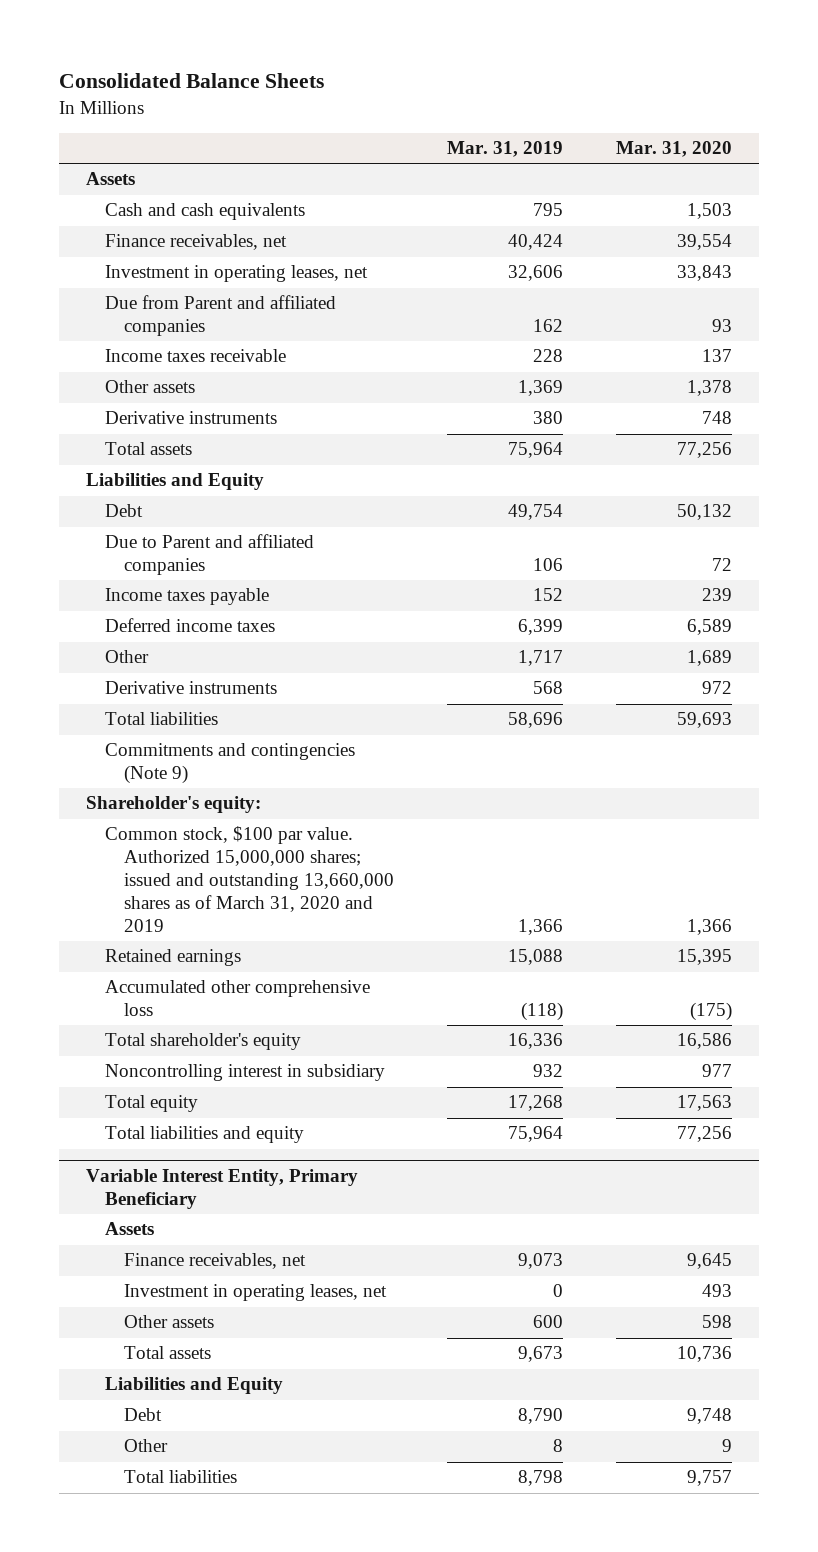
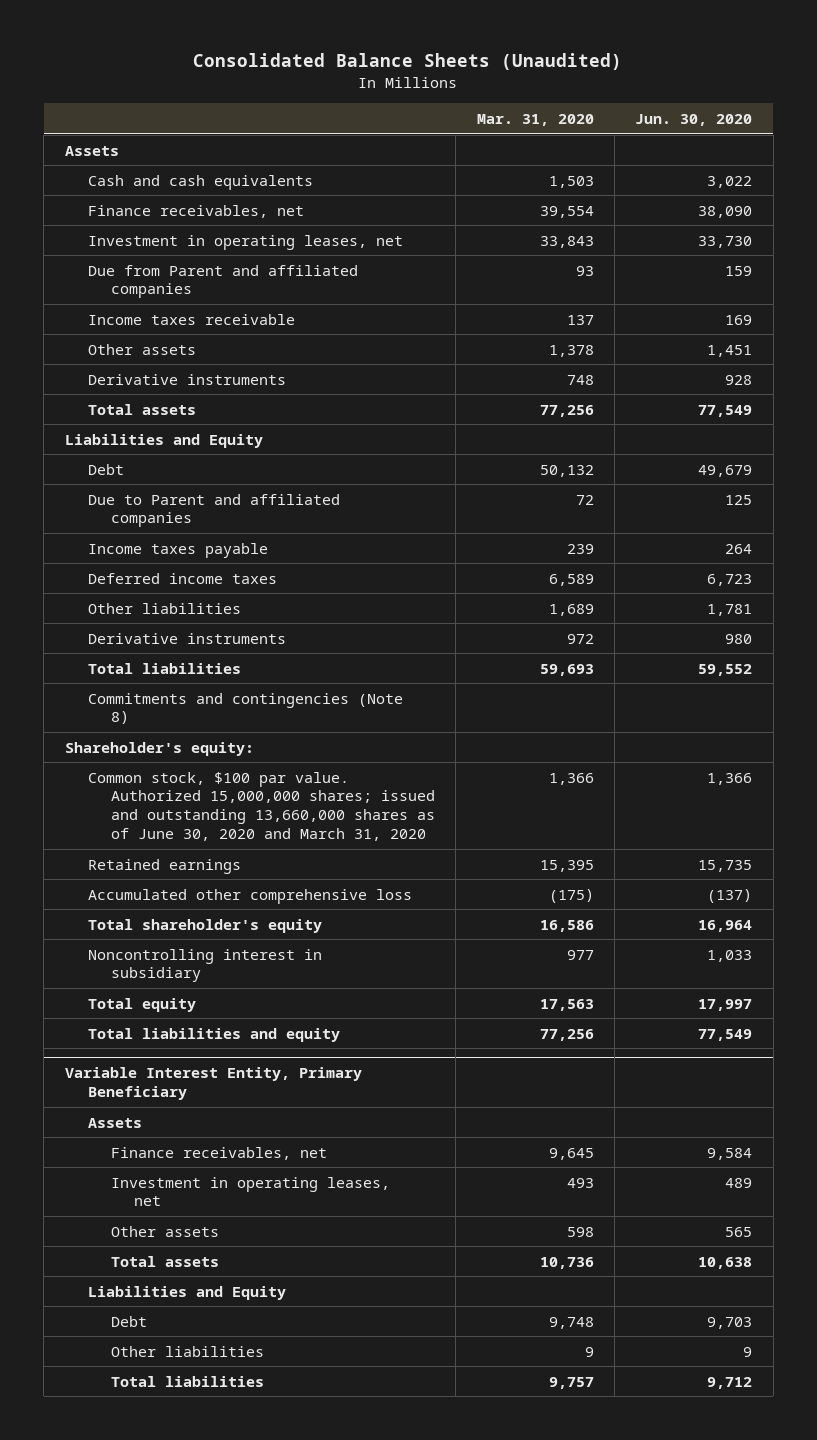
[59,73,325,89] Consolidated Balance Sheets -> [193,53,623,71] Consolidated Balance Sheets (Unaudited)
[447,141,564,158] Mar. 31, 2019 -> none
none -> [635,113,753,126] Jun. 30, 2020
[105,650,150,664] Other -> [87,602,241,614] Other liabilities
[105,743,356,785] Commitments and contingencies (Note 9) -> [87,692,403,725] Commitments and contingencies (Note 8)
[105,826,395,933] Common stock, $100 par value. Authorized 15,000,000 shares; issued and outstanding 13,660,000 shares as of March 31, 2020 and 2019 -> [87,771,436,841] Common stock, $100 par value. Authorized 15,000,000 shares; issued and outstanding 13,660,000 shares as of June 30, 2020 and March 31, 2020
[124,1439,169,1453] Other -> [111,1345,265,1357] Other liabilities

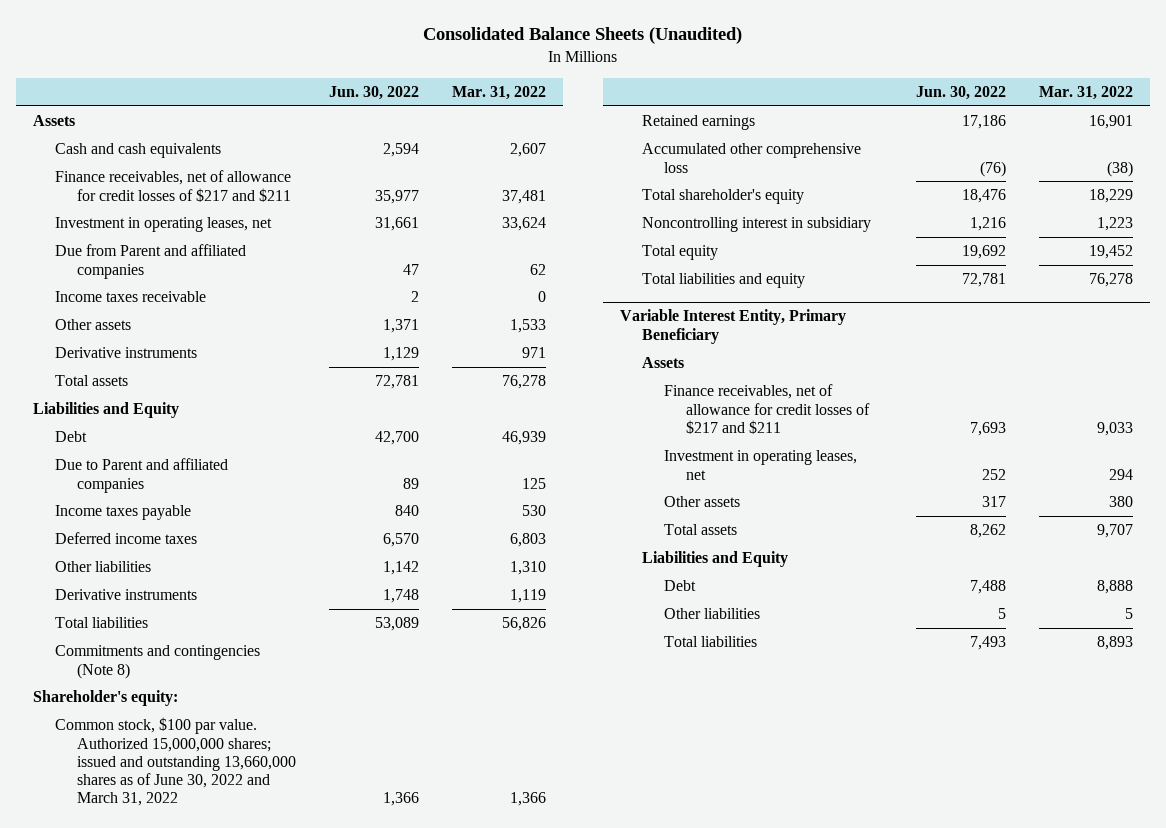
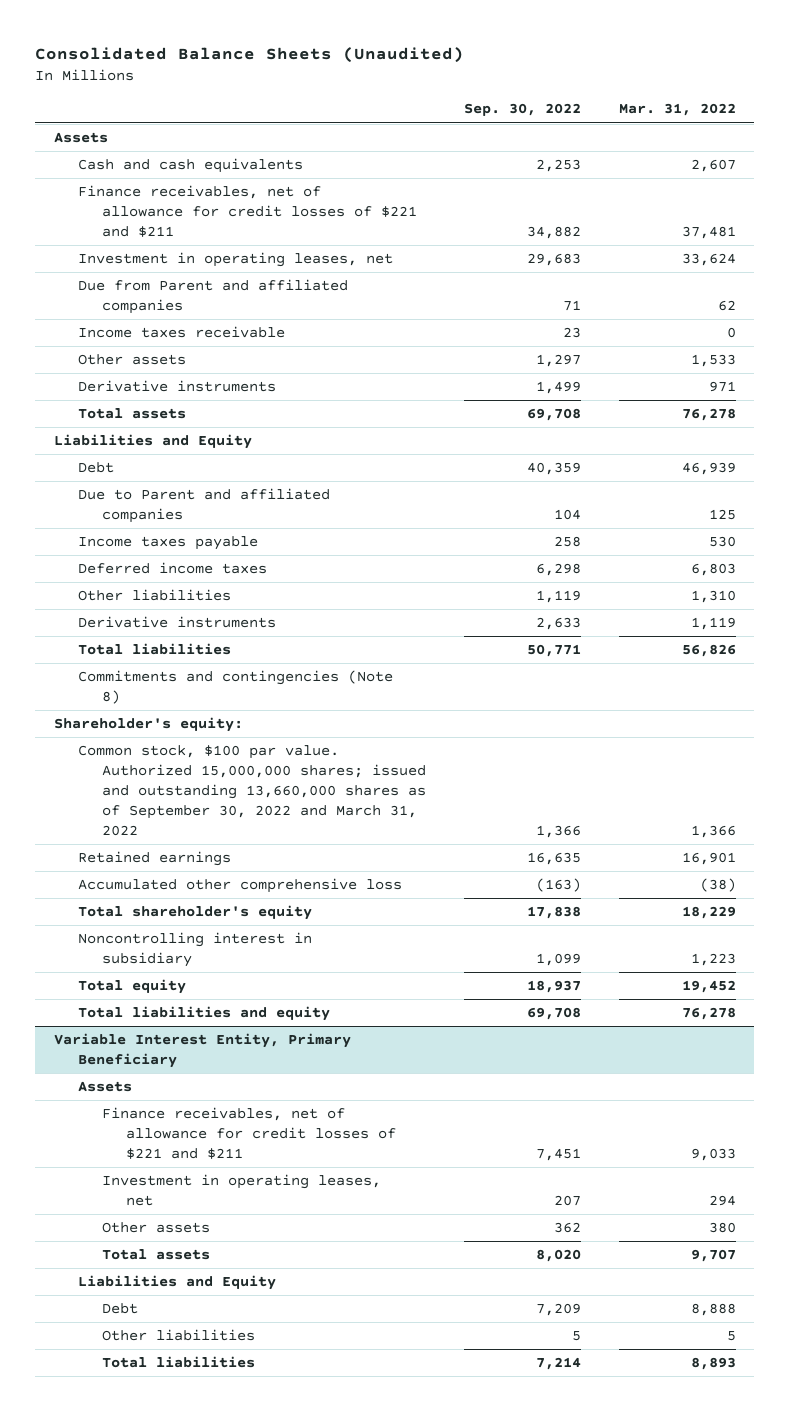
[329,86,420,101] Jun. 30, 2022 -> none
none -> [463,103,581,117] Sep. 30, 2022
[54,170,291,202] Finance receivables, net of allowance for credit losses of $217 and $211 -> [78,185,418,238] Finance receivables, net of allowance for credit losses of $221 and $211
[54,717,296,807] Common stock, $100 par value. Authorized 15,000,000 shares; issued and outstanding 13,660,000 shares as of June 30, 2022 and March 31, 2022 -> [78,745,427,836] Common stock, $100 par value. Authorized 15,000,000 shares; issued and outstanding 13,660,000 shares as of September 30, 2022 and March 31, 2022
[663,384,870,434] Finance receivables, net of allowance for credit losses of $217 and $211 -> [102,1107,397,1160] Finance receivables, net of allowance for credit losses of $221 and $211

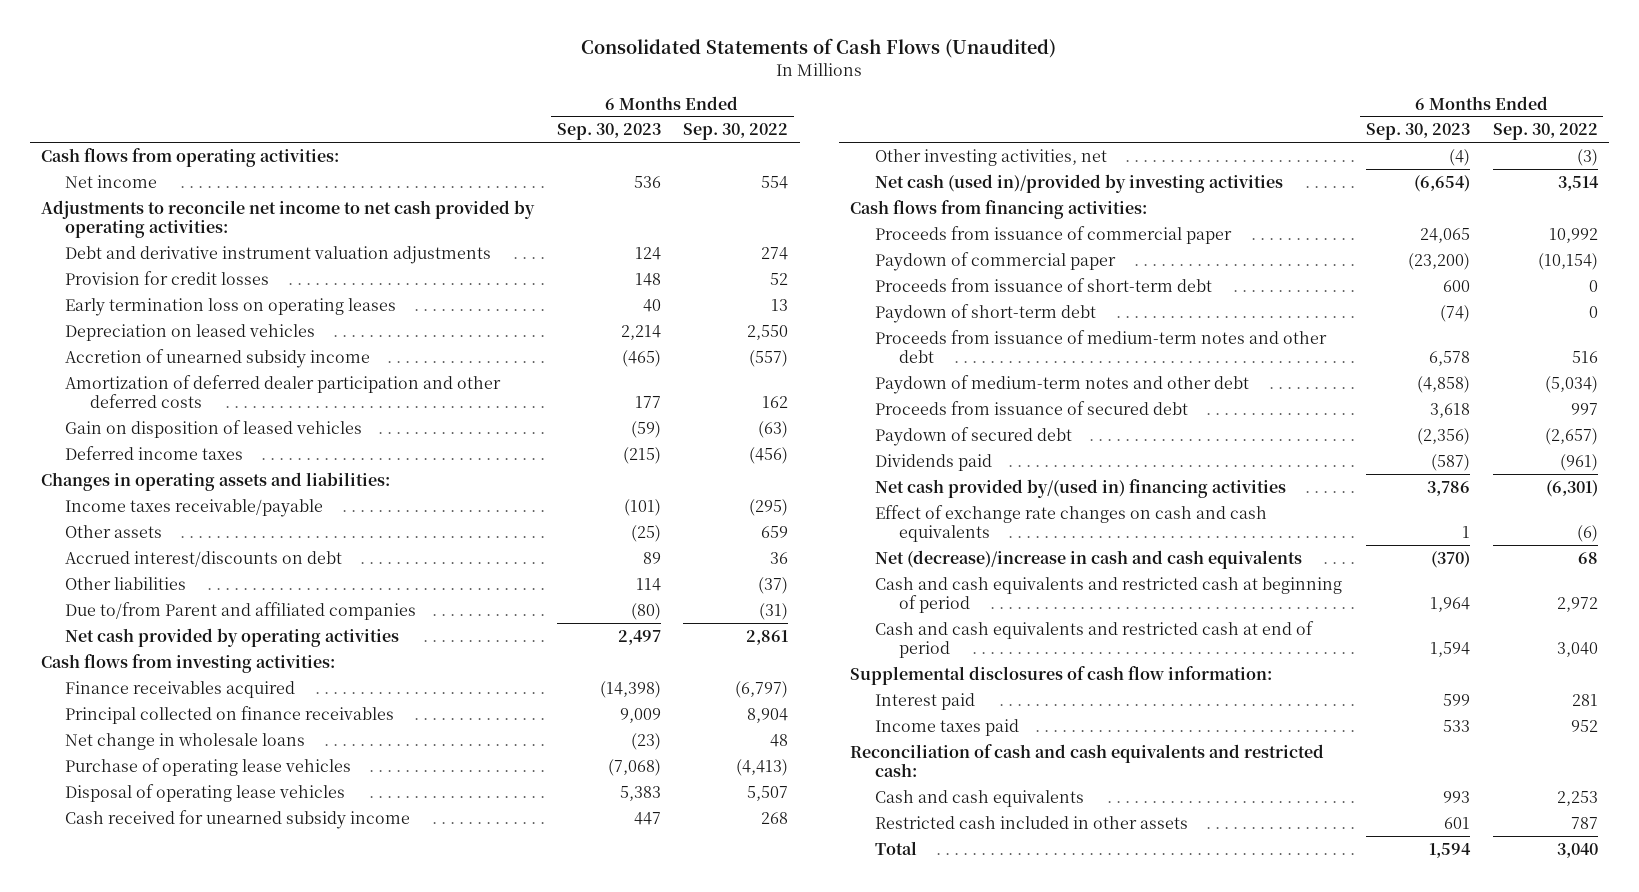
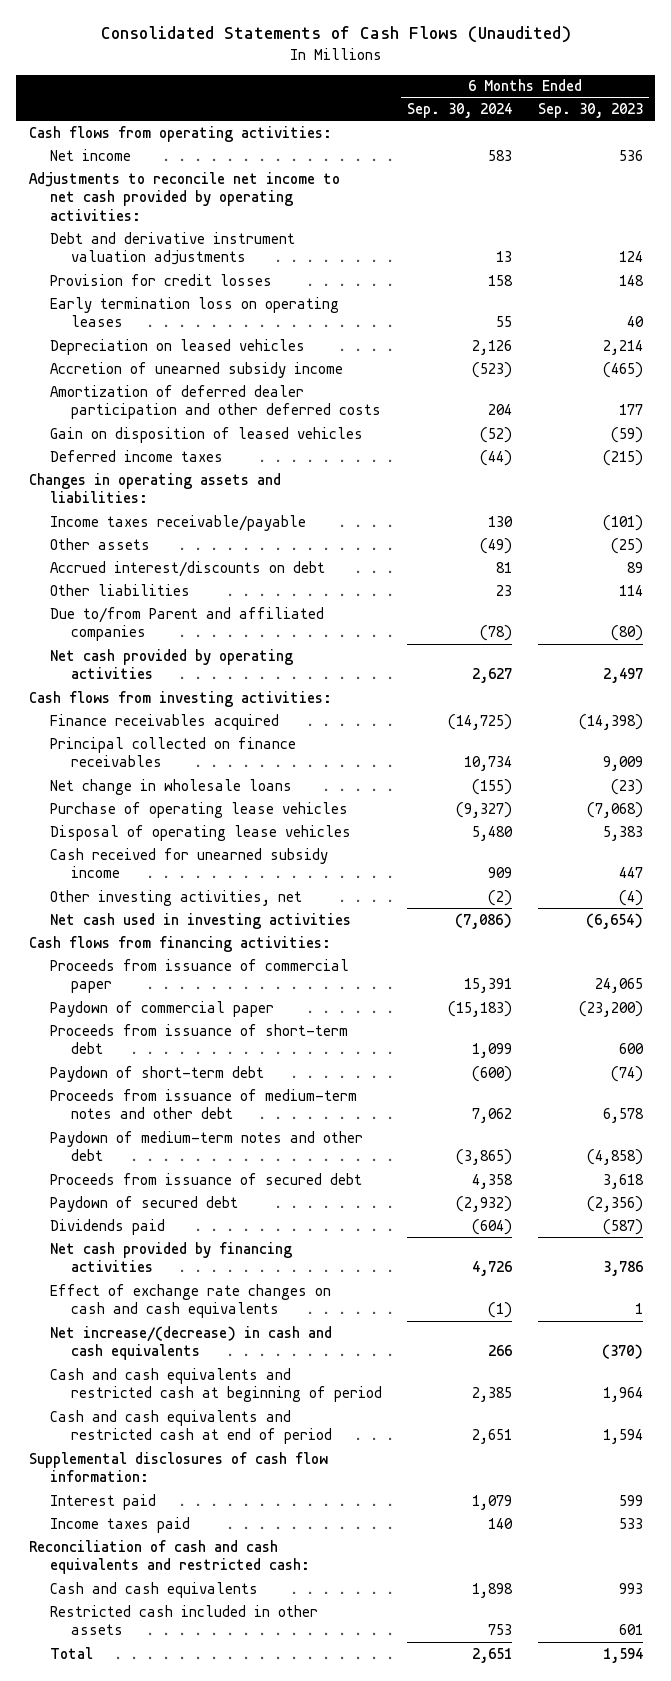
[683,123,789,141] Sep. 30, 2022 -> none
none -> [407,103,513,119] Sep. 30, 2024
[874,173,1283,193] Net cash (used in)/provided by investing activities -> [49,912,351,929] Net cash used in investing activities
[874,478,1286,498] Net cash provided by/(used in) financing activities -> [49,1241,292,1273] Net cash provided by financing activities
[874,549,1302,569] Net (decrease)/increase in cash and cash equivalents -> [49,1325,332,1361] Net increase/(decrease) in cash and cash equivalents

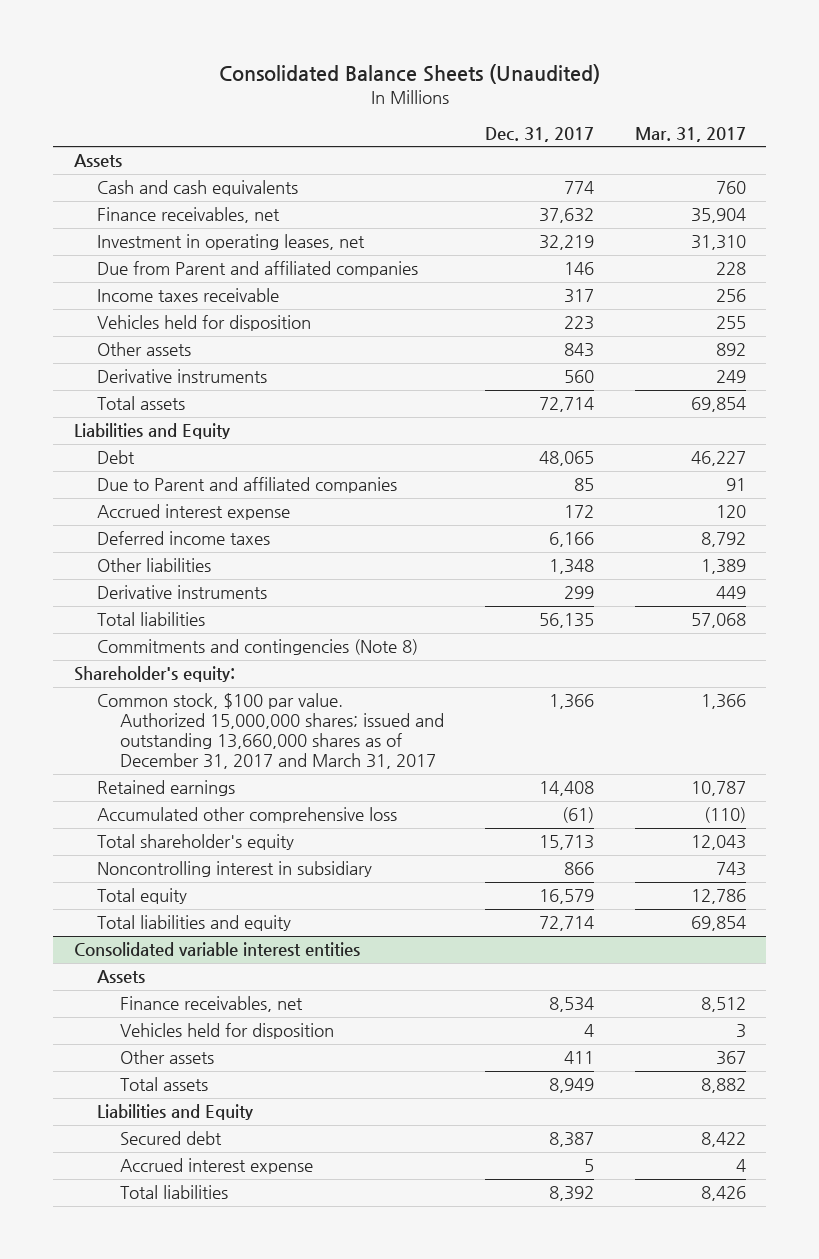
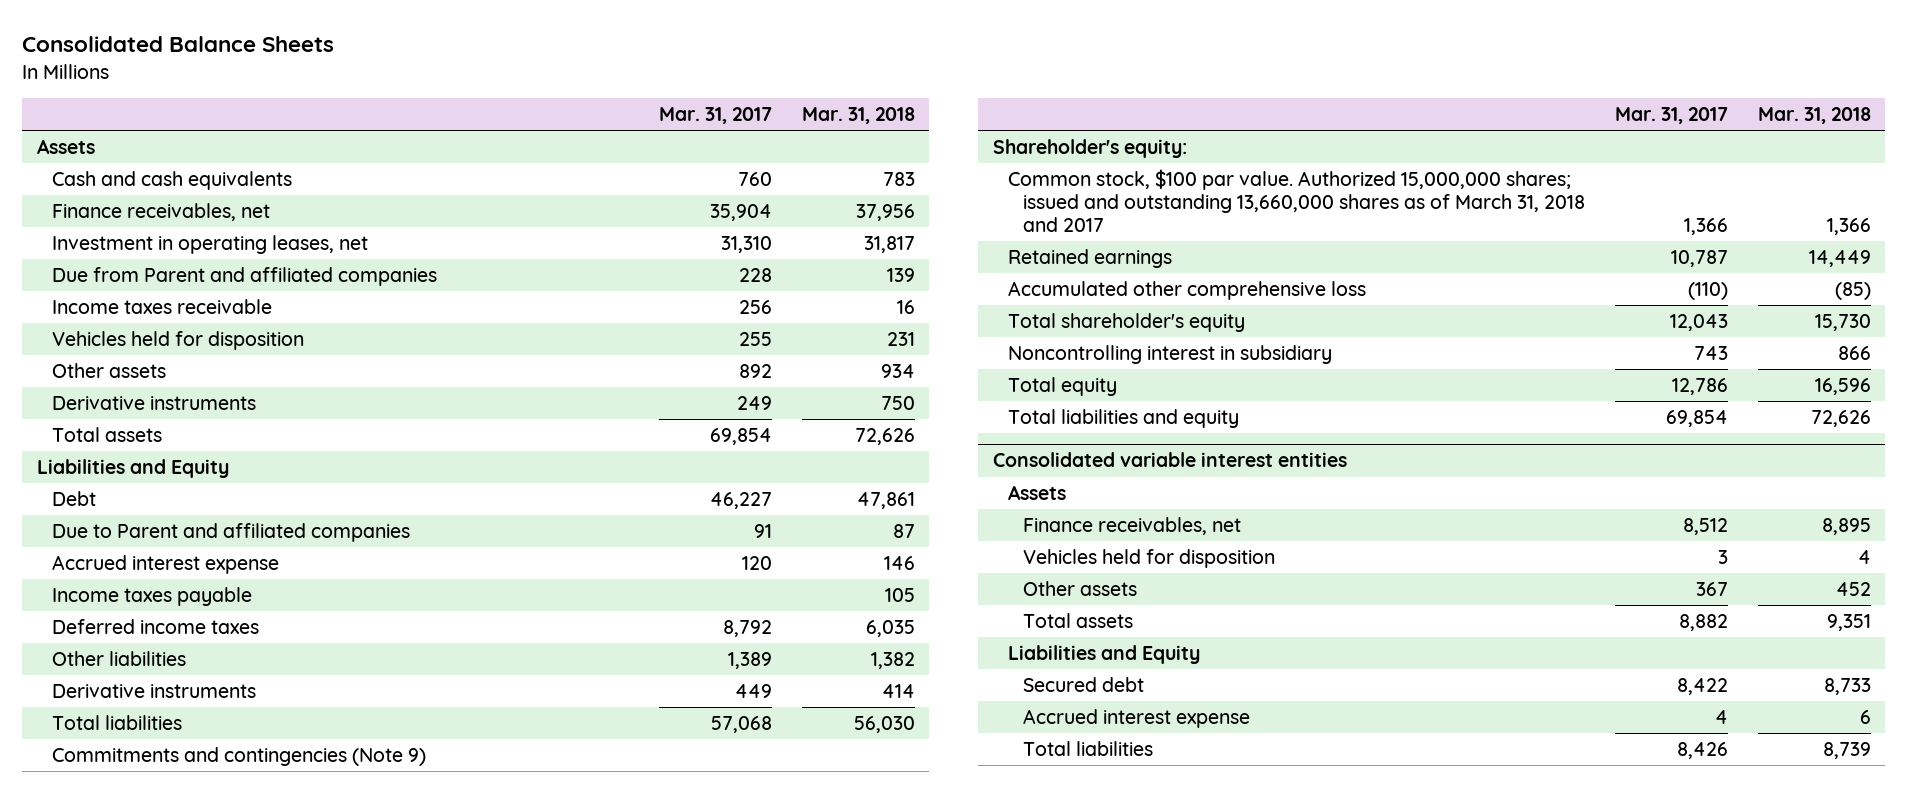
[218,63,600,84] Consolidated Balance Sheets (Unaudited) -> [22,36,335,53] Consolidated Balance Sheets
[484,126,594,142] Dec. 31, 2017 -> none
none -> [801,107,915,125] Mar. 31, 2018
none -> [52,586,253,606] Income taxes payable
[96,639,418,656] Commitments and contingencies (Note 8) -> [52,746,427,766] Commitments and contingencies (Note 9)
[96,693,444,770] Common stock, $100 par value. Authorized 15,000,000 shares; issued and outstanding 13,660,000 shares as of December 31, 2017 and March 31, 2017 -> [1008,168,1586,232] Common stock, $100 par value. Authorized 15,000,000 shares; issued and outstanding 13,660,000 shares as of March 31, 2018 and 2017

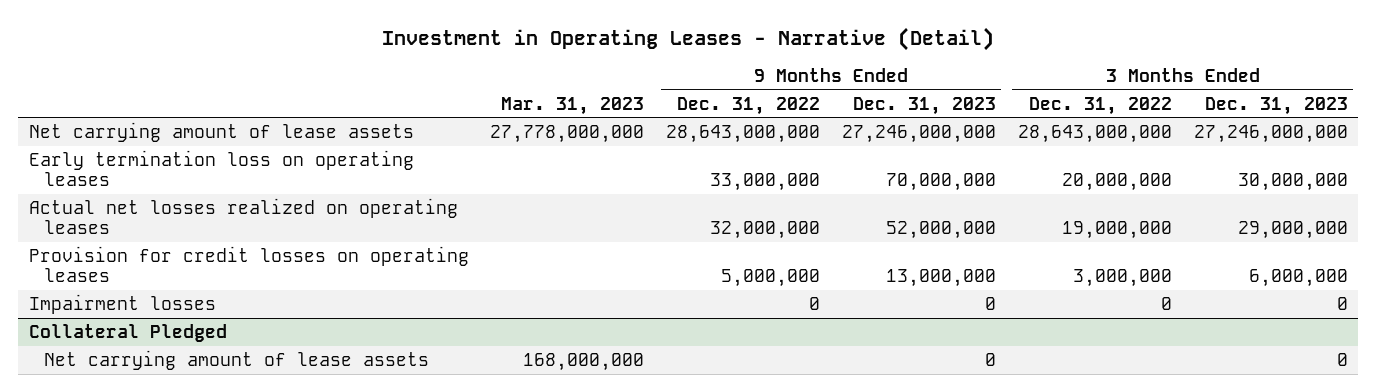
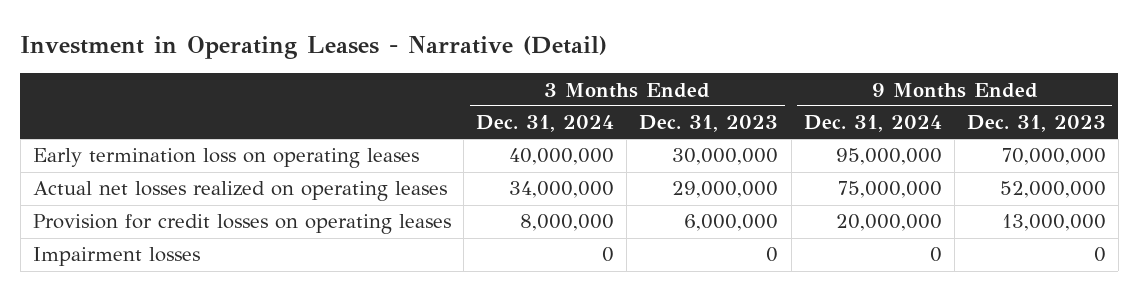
[501,96,645,115] Mar. 31, 2023 -> none
[677,96,821,115] Dec. 31, 2022 -> none
[1028,96,1172,115] Dec. 31, 2022 -> none
none -> [476,115,615,133] Dec. 31, 2024
none -> [803,115,942,133] Dec. 31, 2024
[28,121,414,142] Net carrying amount of lease assets -> none
[28,323,227,342] Collateral Pledged -> none
[43,349,429,370] Net carrying amount of lease assets -> none

